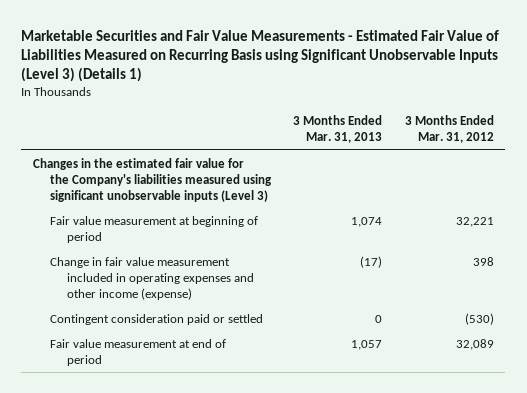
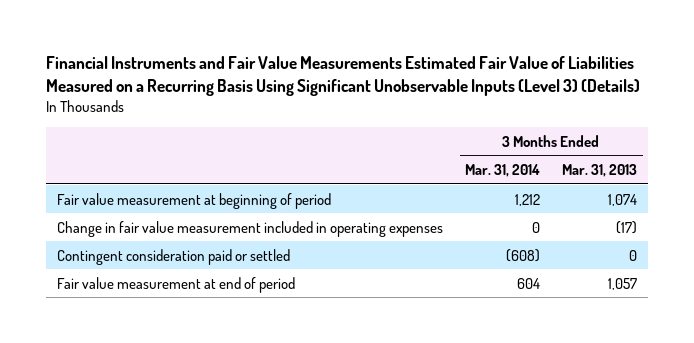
[21,29,500,83] Marketable Securities and Fair Value Measurements - Estimated Fair Value of Liabilities Measured on Recurring Basis using Significant Unobservable Inputs (Level 3) (Details 1) -> [46,56,641,97] Financial Instruments and Fair Value Measurements Estimated Fair Value of Liabilities Measured on a Recurring Basis Using Significant Unobservable Inputs (Level 3) (Details)
[405,115,495,144] 3 Months Ended Mar. 31, 2012 -> none
none -> [465,164,541,178] Mar. 31, 2014
[32,157,272,202] Changes in the estimated fair value for the Company's liabilities measured using significant unobservable inputs (Level 3) -> none
[49,256,255,300] Change in fair value measurement included in operating expenses and other income (expense) -> [57,220,444,237] Change in fair value measurement included in operating expenses

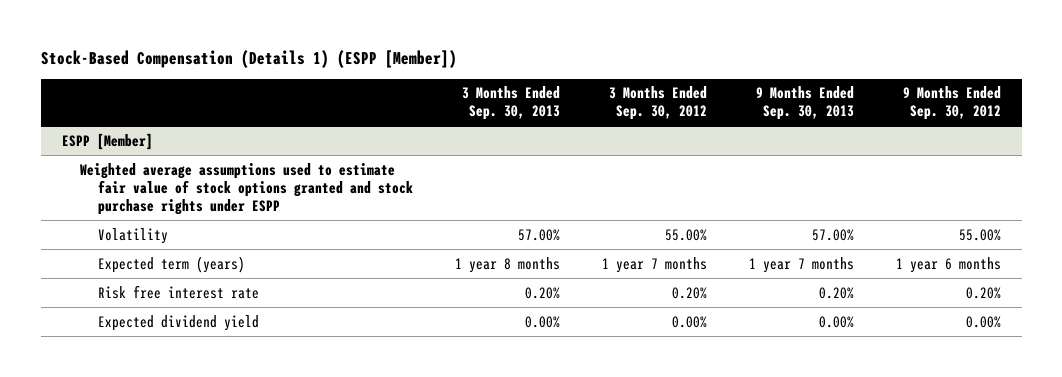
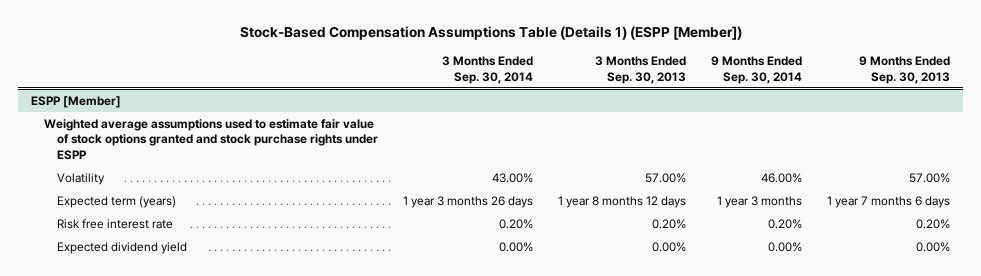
[40,49,457,68] Stock-Based Compensation (Details 1) (ESPP [Member]) -> [239,26,742,41] Stock-Based Compensation Assumptions Table (Details 1) (ESPP [Member])
[608,86,707,121] 3 Months Ended Sep. 30, 2012 -> none
[902,86,1001,121] 9 Months Ended Sep. 30, 2012 -> none
none -> [442,56,534,84] 3 Months Ended Sep. 30, 2014
none -> [711,56,803,84] 9 Months Ended Sep. 30, 2014
[454,256,560,273] 1 year 8 months -> [558,195,687,208] 1 year 8 months 12 days
[748,256,854,273] 1 year 7 months -> [827,195,951,208] 1 year 7 months 6 days

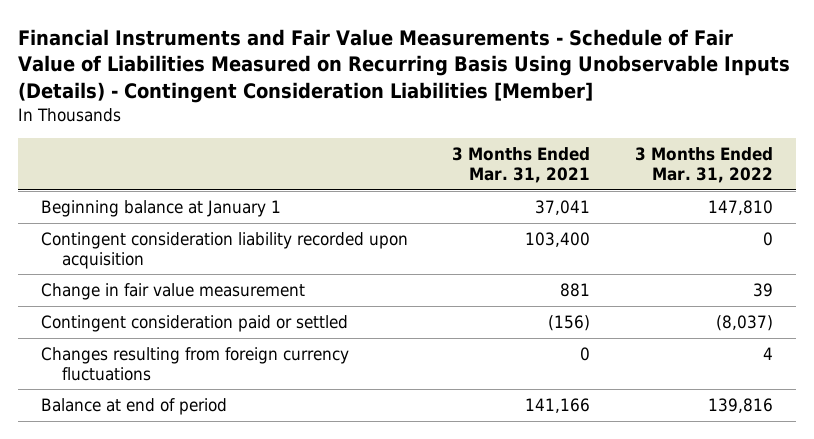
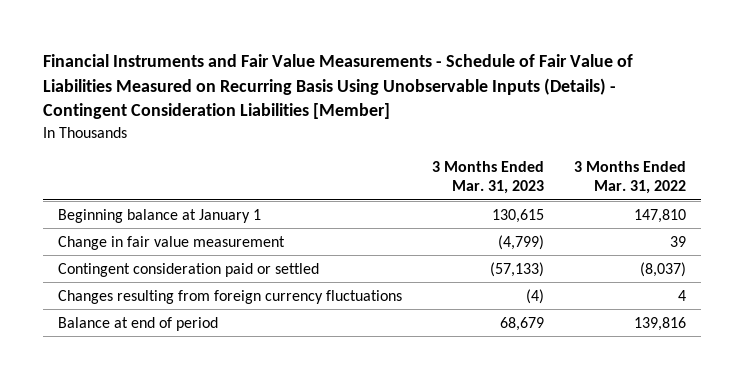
[452,147,591,184] 3 Months Ended Mar. 31, 2021 -> none
none -> [431,161,544,195] 3 Months Ended Mar. 31, 2023
[40,232,408,269] Contingent consideration liability recorded upon acquisition -> none

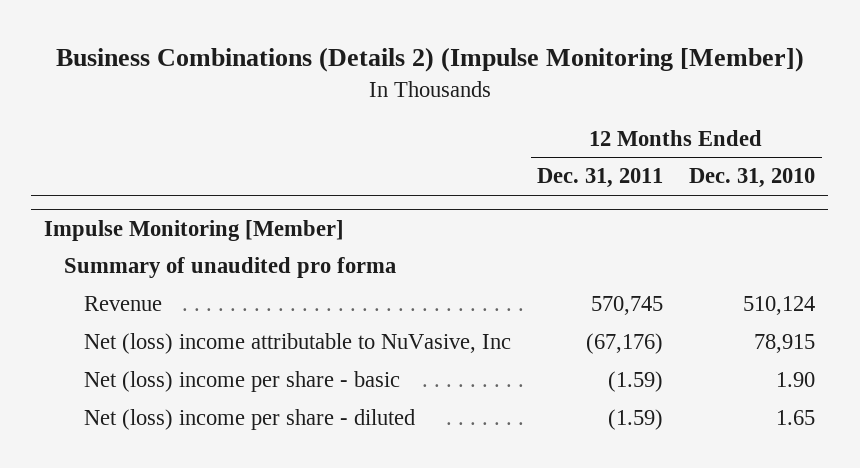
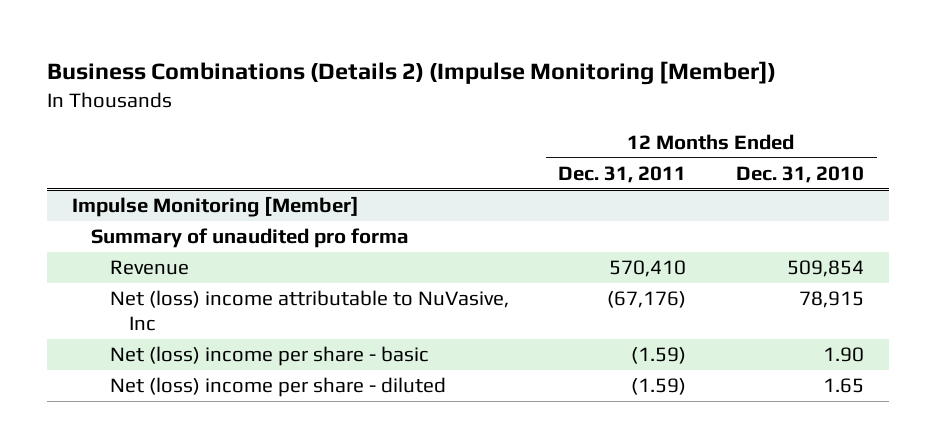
[591,296,664,316] 570,745 -> [609,260,687,278] 570,410
[743,296,816,316] 510,124 -> [787,260,865,278] 509,854

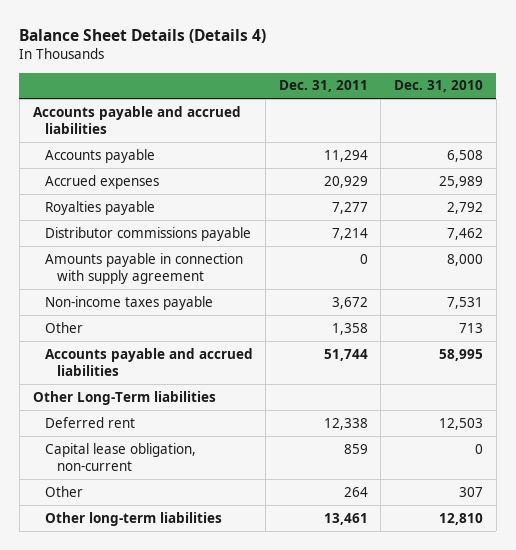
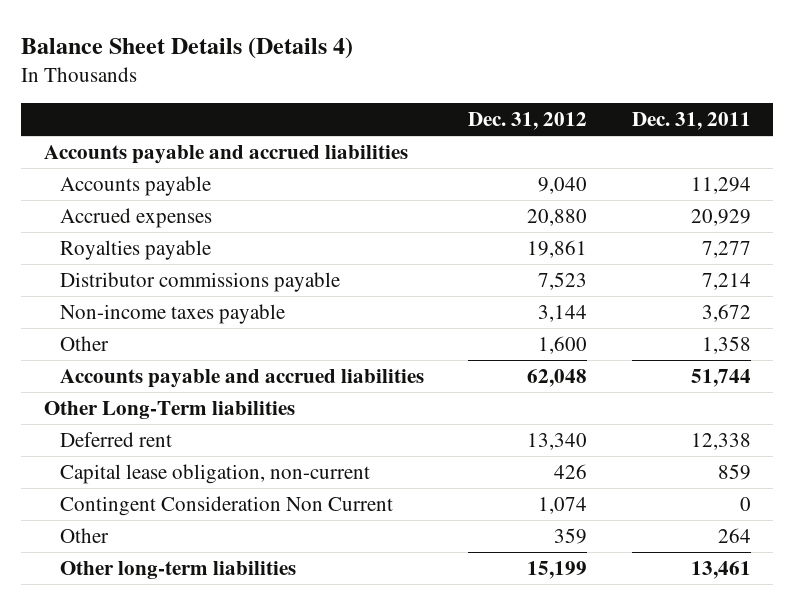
[394,80,484,93] Dec. 31, 2010 -> none
none -> [468,112,588,131] Dec. 31, 2012
[44,252,243,285] Amounts payable in connection with supply agreement -> none
none -> [60,495,394,516] Contingent Consideration Non Current

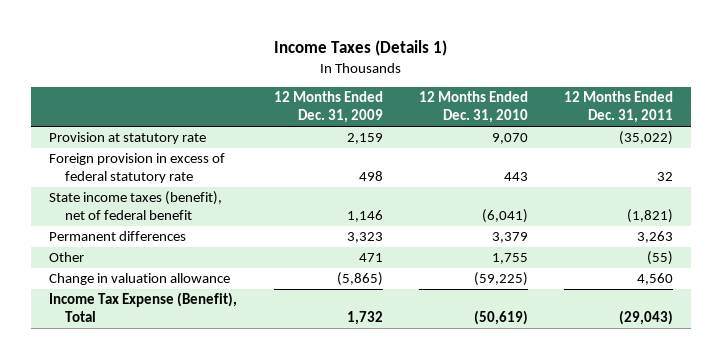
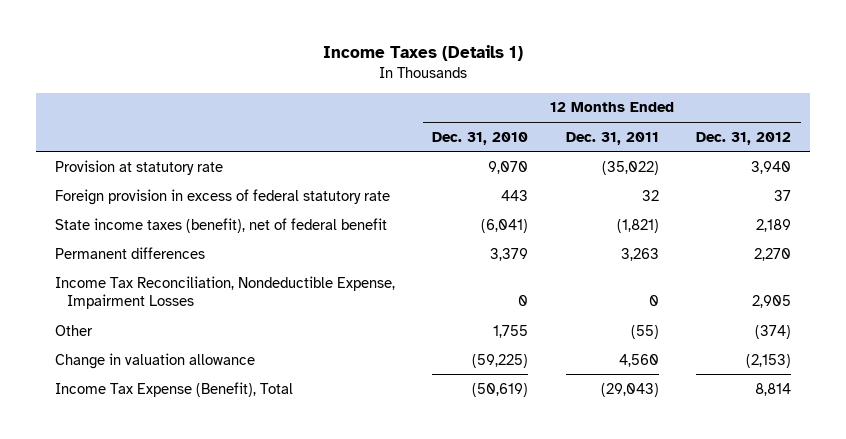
[273,91,383,124] 12 Months Ended Dec. 31, 2009 -> none
none -> [696,131,792,145] Dec. 31, 2012
none -> [54,275,395,310] Income Tax Reconciliation, Nondeductible Expense, Impairment Losses

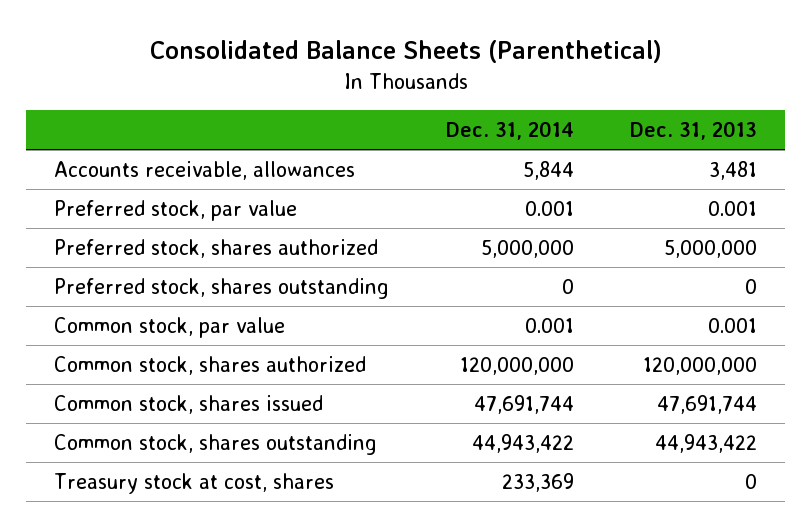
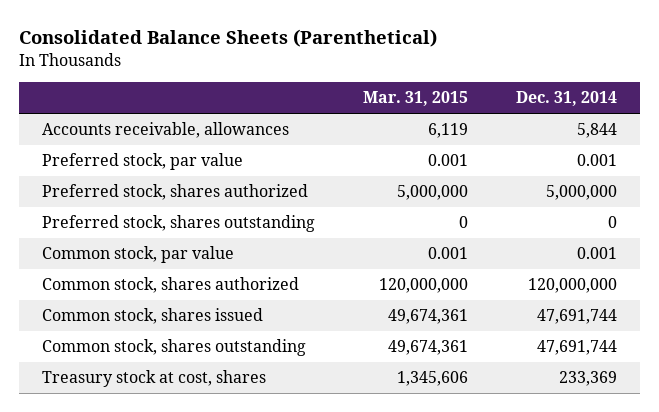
[629,121,757,141] Dec. 31, 2013 -> none
none -> [363,91,469,107] Mar. 31, 2015
[471,433,574,453] 44,943,422 -> [536,340,617,356] 47,691,744

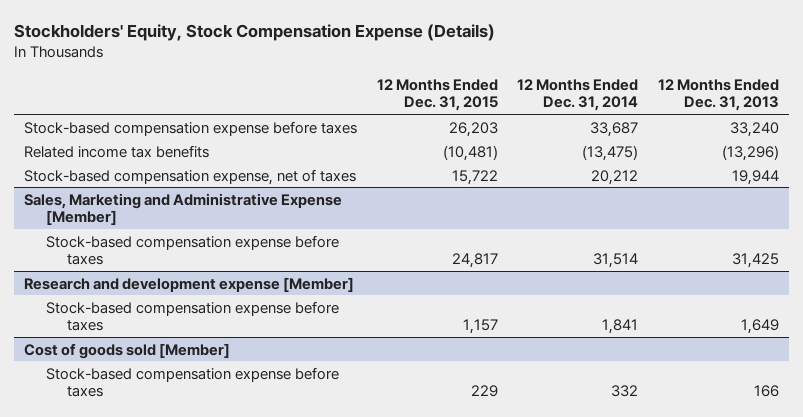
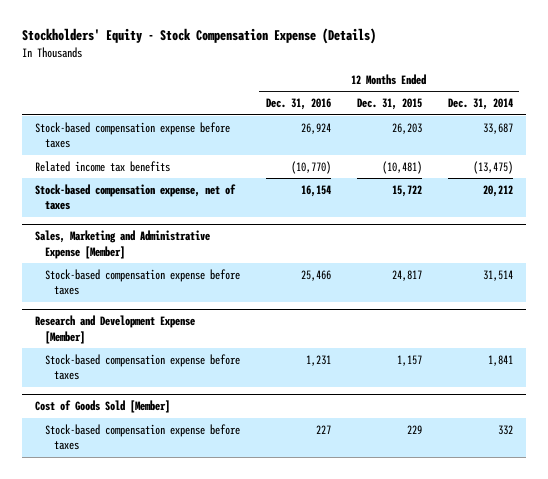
[14,24,496,42] Stockholders' Equity, Stock Compensation Expense (Details) -> [21,28,376,45] Stockholders' Equity - Stock Compensation Expense (Details)
[657,78,779,112] 12 Months Ended Dec. 31, 2013 -> none
none -> [265,98,331,111] Dec. 31, 2016
[23,276,354,292] Research and development expense [Member] -> [34,315,195,345] Research and Development Expense [Member]
[23,342,230,359] Cost of goods sold [Member] -> [34,400,170,414] Cost of Goods Sold [Member]

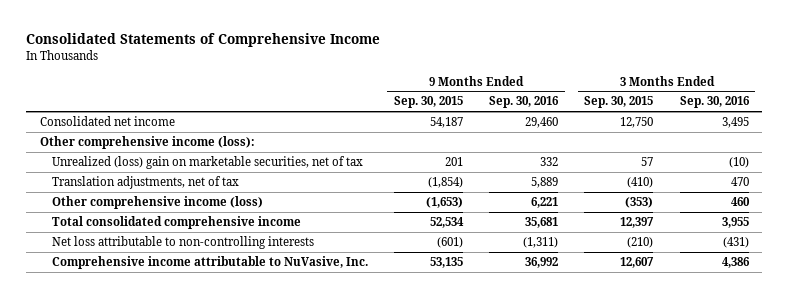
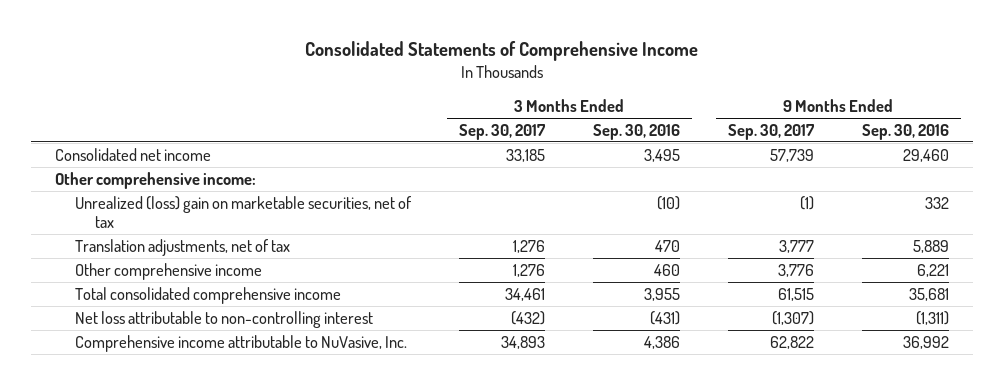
[393,96,463,109] Sep. 30, 2015 -> none
[584,96,654,109] Sep. 30, 2015 -> none
none -> [458,124,546,141] Sep. 30, 2017
none -> [727,124,815,141] Sep. 30, 2017
[39,136,255,150] Other comprehensive income (loss): -> [55,171,257,189] Other comprehensive income:
[51,196,263,210] Other comprehensive income (loss) -> [74,262,262,280] Other comprehensive income
[51,236,314,250] Net loss attributable to non-controlling interests -> [74,310,373,328] Net loss attributable to non-controlling interest

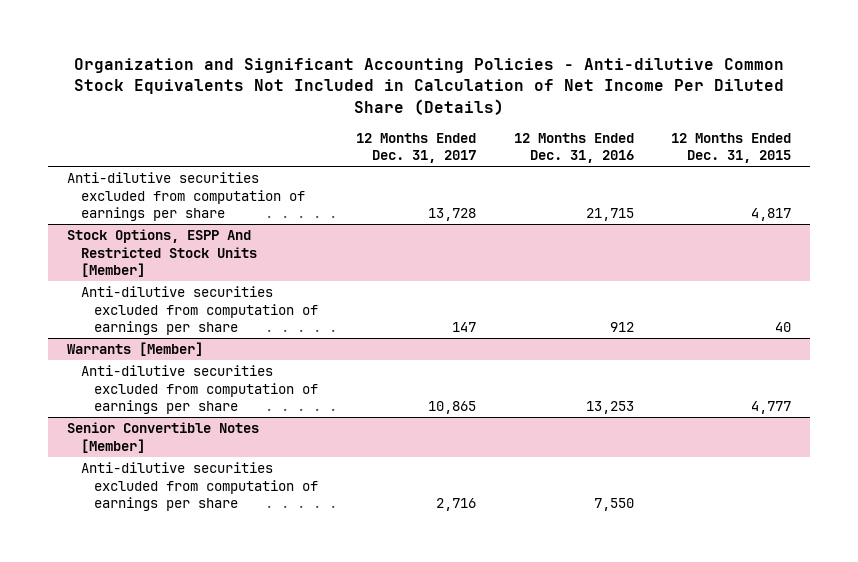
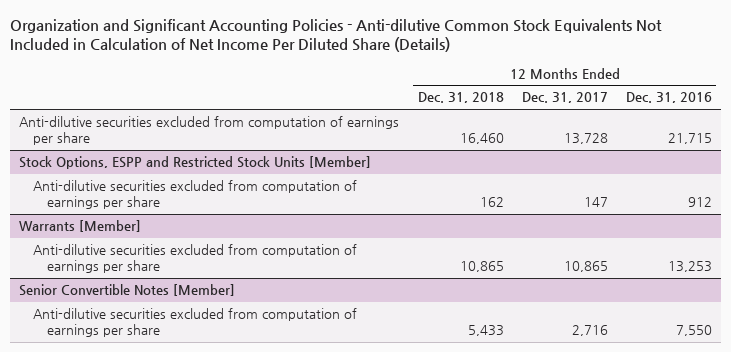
[671,132,792,164] 12 Months Ended Dec. 31, 2015 -> none
none -> [417,92,504,104] Dec. 31, 2018
[66,229,257,278] Stock Options, ESPP And Restricted Stock Units [Member] -> [19,156,372,170] Stock Options, ESPP and Restricted Stock Units [Member]

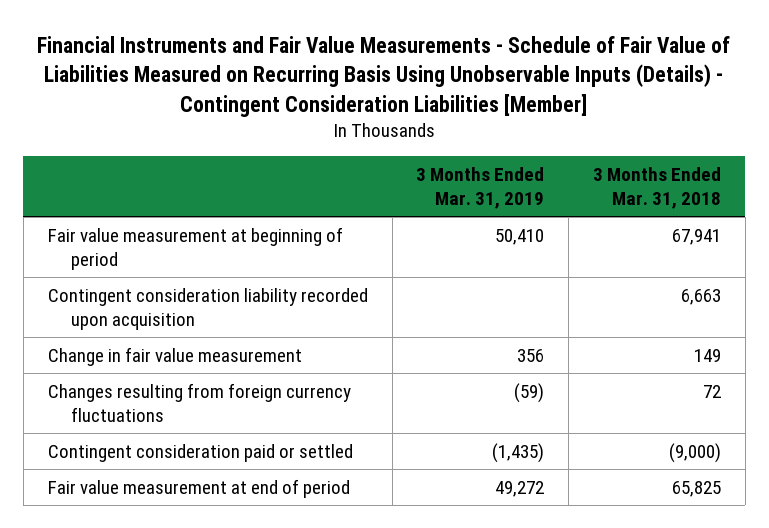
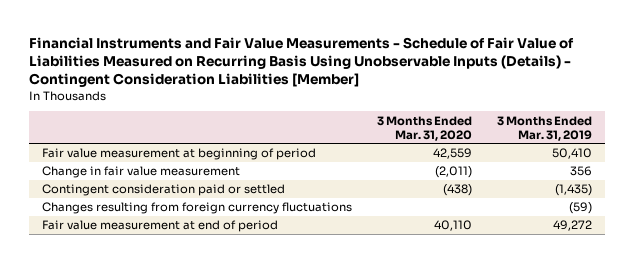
[592,166,721,209] 3 Months Ended Mar. 31, 2018 -> none
none -> [377,115,473,141] 3 Months Ended Mar. 31, 2020
[47,287,368,330] Contingent consideration liability recorded upon acquisition -> none
[47,382,351,422] Changes resulting from foreign currency fluctuations -> [41,202,352,215] Changes resulting from foreign currency fluctuations

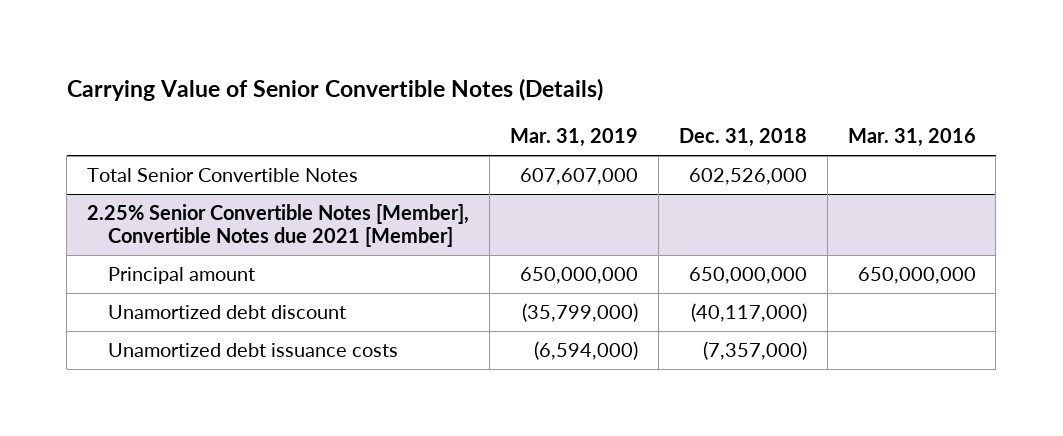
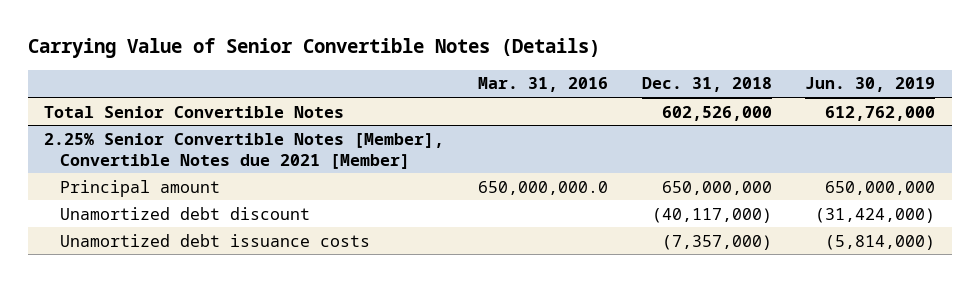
[509,128,638,148] Mar. 31, 2019 -> none
none -> [805,77,936,93] Jun. 30, 2019
[857,267,976,285] 650,000,000 -> [478,180,609,195] 650,000,000.0

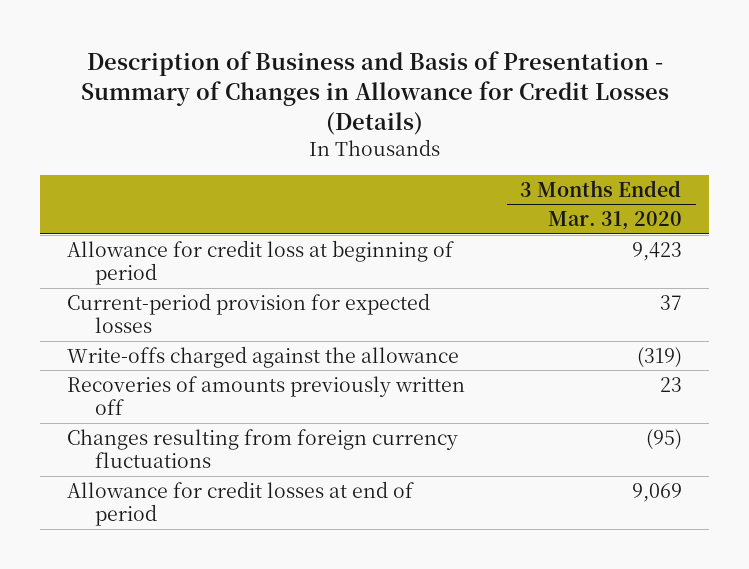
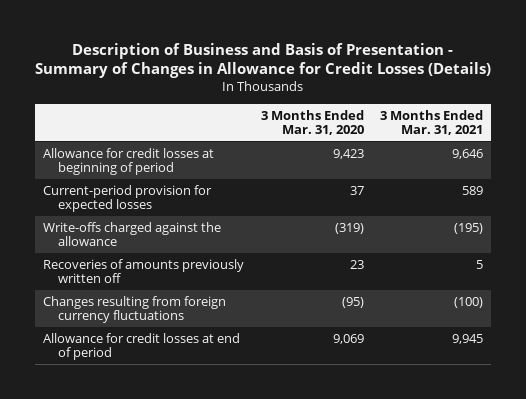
none -> [379,109,483,136] 3 Months Ended Mar. 31, 2021
[67,239,455,286] Allowance for credit loss at beginning of period -> [43,147,215,176] Allowance for credit losses at beginning of period

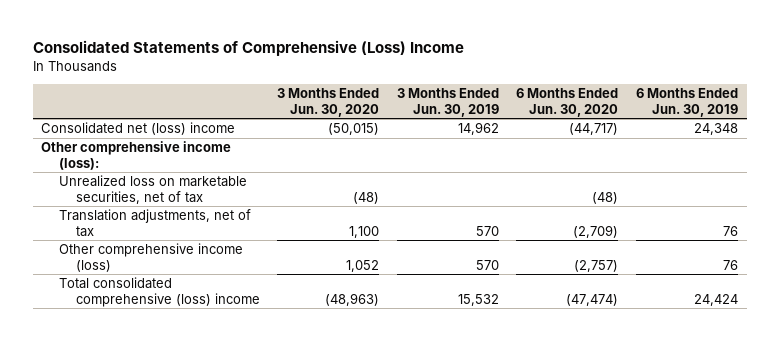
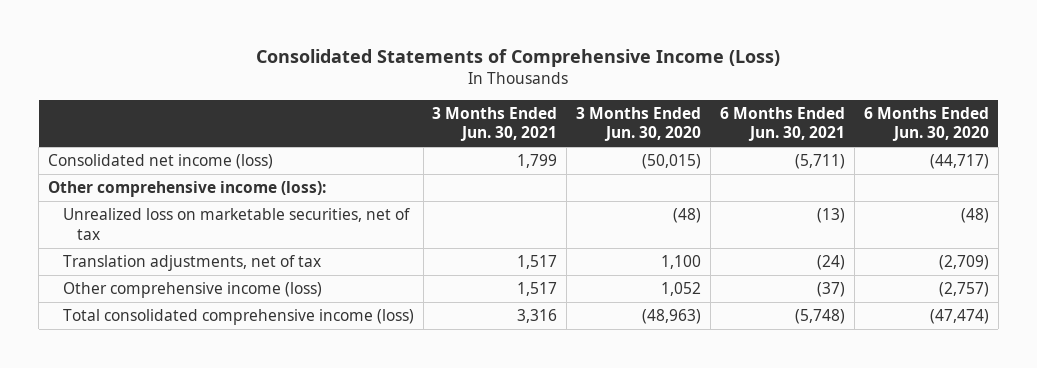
[32,40,464,57] Consolidated Statements of Comprehensive (Loss) Income -> [256,48,781,67] Consolidated Statements of Comprehensive Income (Loss)
[396,88,499,117] 3 Months Ended Jun. 30, 2019 -> none
[635,88,738,117] 6 Months Ended Jun. 30, 2019 -> none
none -> [432,106,558,142] 3 Months Ended Jun. 30, 2021
none -> [719,106,845,142] 6 Months Ended Jun. 30, 2021
[41,122,236,136] Consolidated net (loss) income -> [48,154,274,170] Consolidated net income (loss)
[58,277,260,307] Total consolidated comprehensive (loss) income -> [62,309,414,326] Total consolidated comprehensive income (loss)

